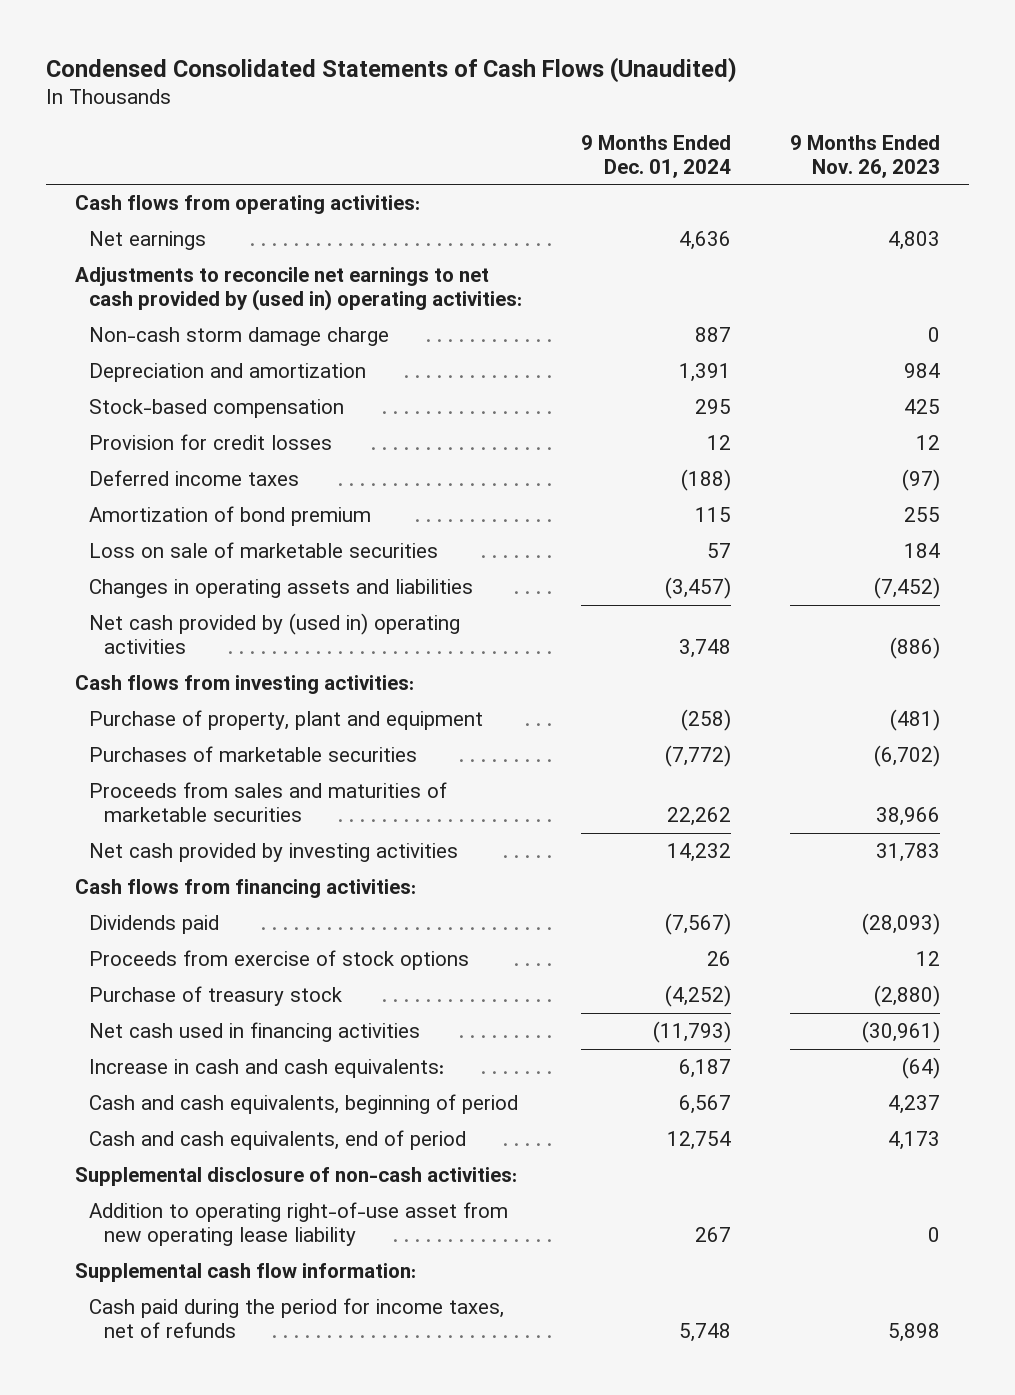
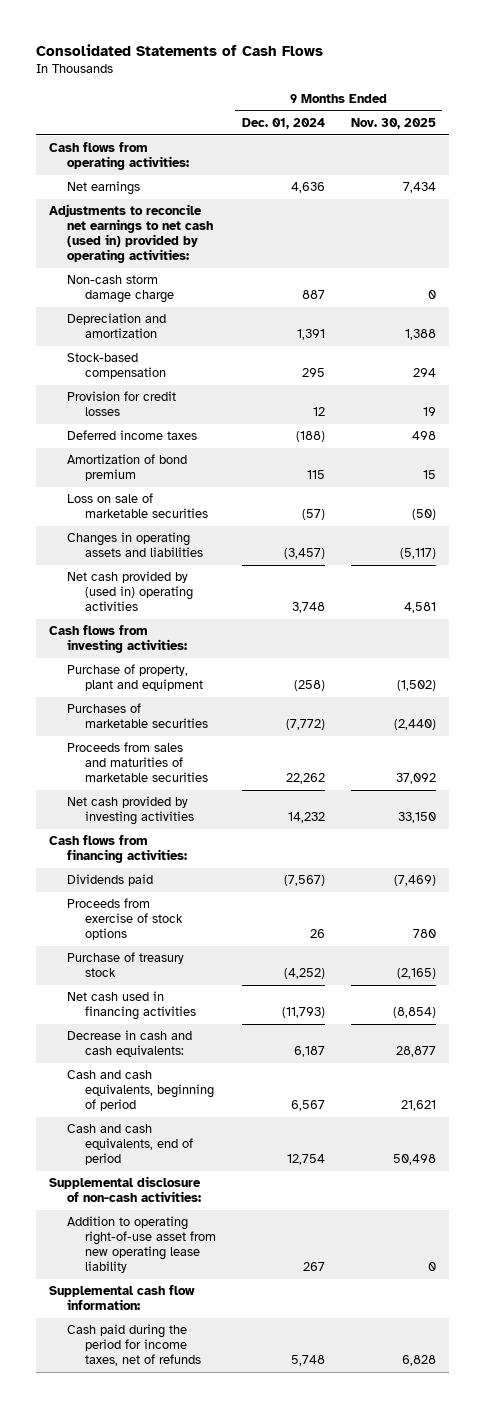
[45,57,737,84] Condensed Consolidated Statements of Cash Flows (Unaudited) -> [36,44,324,57] Consolidated Statements of Cash Flows
[790,134,941,178] 9 Months Ended Nov. 26, 2023 -> none
none -> [350,117,436,129] Nov. 30, 2025
[74,267,523,311] Adjustments to reconcile net earnings to net cash provided by (used in) operating activities: -> [49,204,214,264] Adjustments to reconcile net earnings to net cash (used in) provided by operating activities:
[707,543,732,559] 57 -> [301,509,325,521] (57)
[89,1059,445,1079] Increase in cash and cash equivalents: -> [67,1030,193,1058] Decrease in cash and cash equivalents:

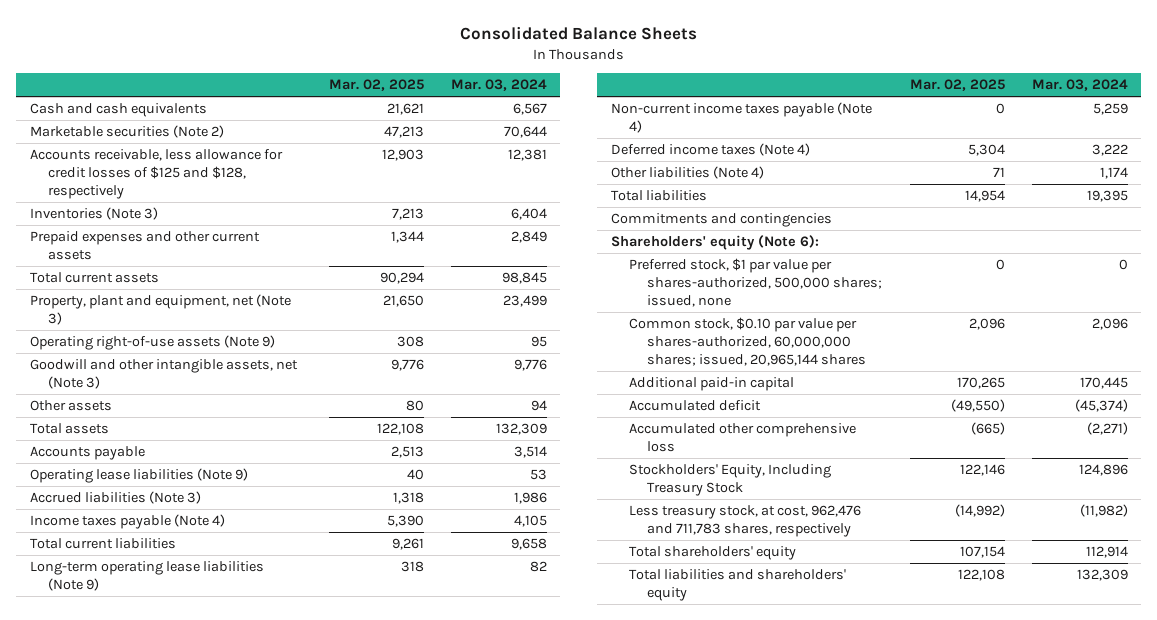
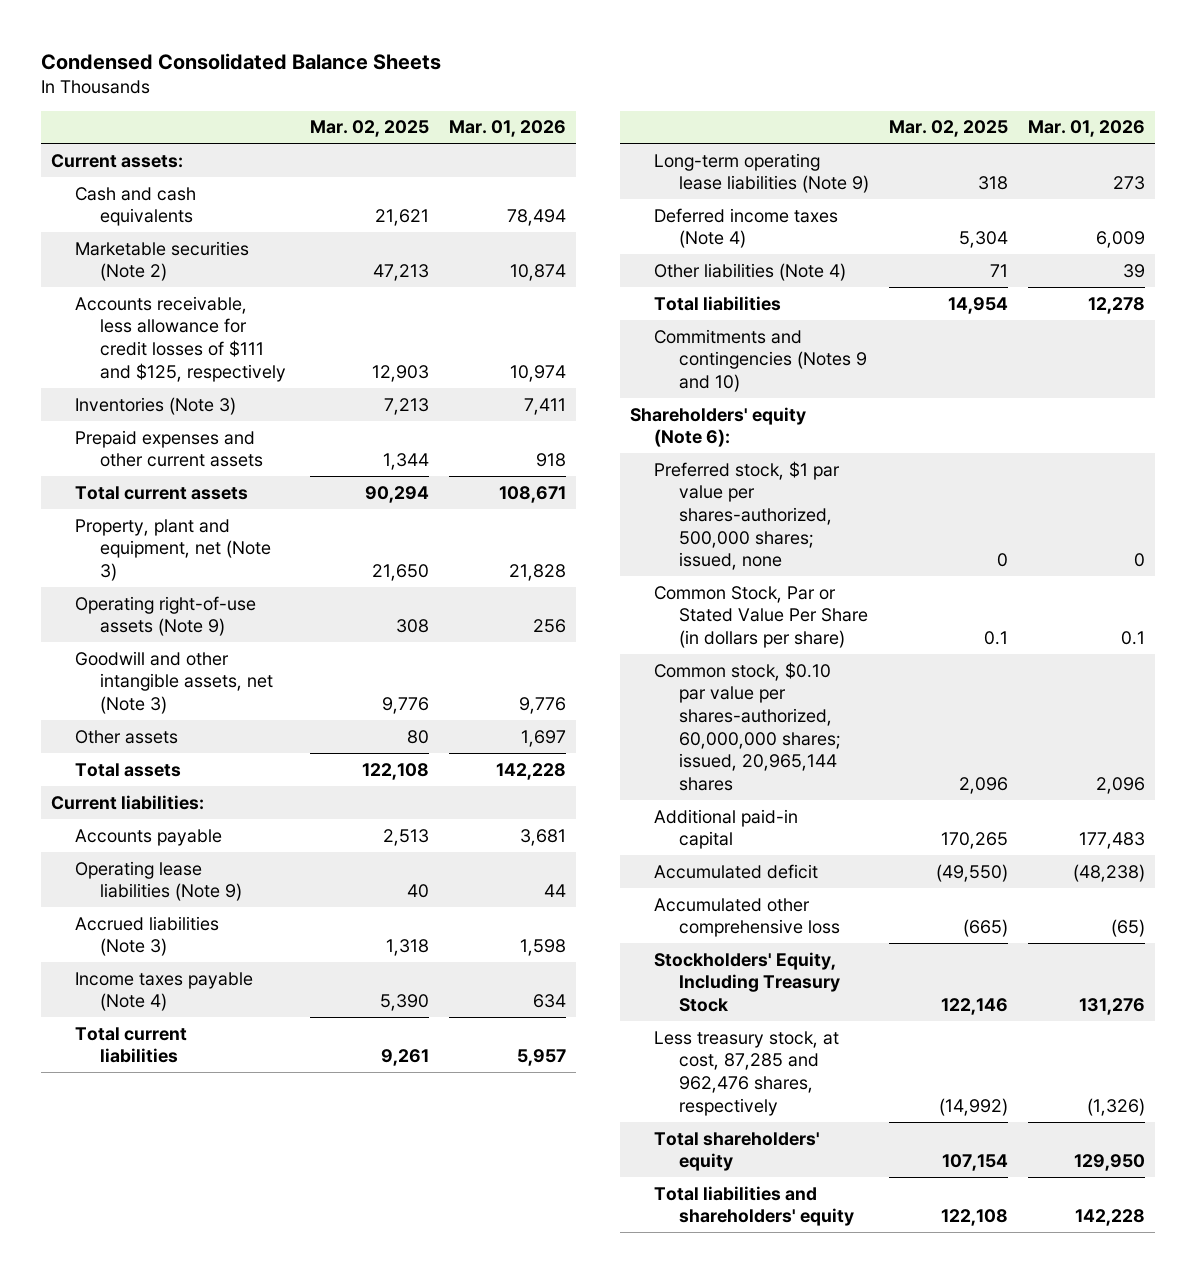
[459,25,697,40] Consolidated Balance Sheets -> [41,52,442,70] Condensed Consolidated Balance Sheets
[450,79,547,92] Mar. 03, 2024 -> none
none -> [448,120,566,138] Mar. 01, 2026
none -> [51,153,184,168] Current assets:
[29,149,283,199] Accounts receivable, less allowance for credit losses of $125 and $128, respectively -> [75,295,286,382] Accounts receivable, less allowance for credit losses of $111 and $125, respectively
none -> [51,794,205,810] Current liabilities:
[610,102,872,133] Non-current income taxes payable (Note 4) -> none
[610,213,832,228] Commitments and contingencies -> [654,328,867,392] Commitments and contingencies (Notes 9 and 10)
none -> [654,585,868,648] Common Stock, Par or Stated Value Per Share (in dollars per share)
[628,505,861,537] Less treasury stock, at cost, 962,476 and 711,783 shares, respectively -> [654,1030,840,1116] Less treasury stock, at cost, 87,285 and 962,476 shares, respectively

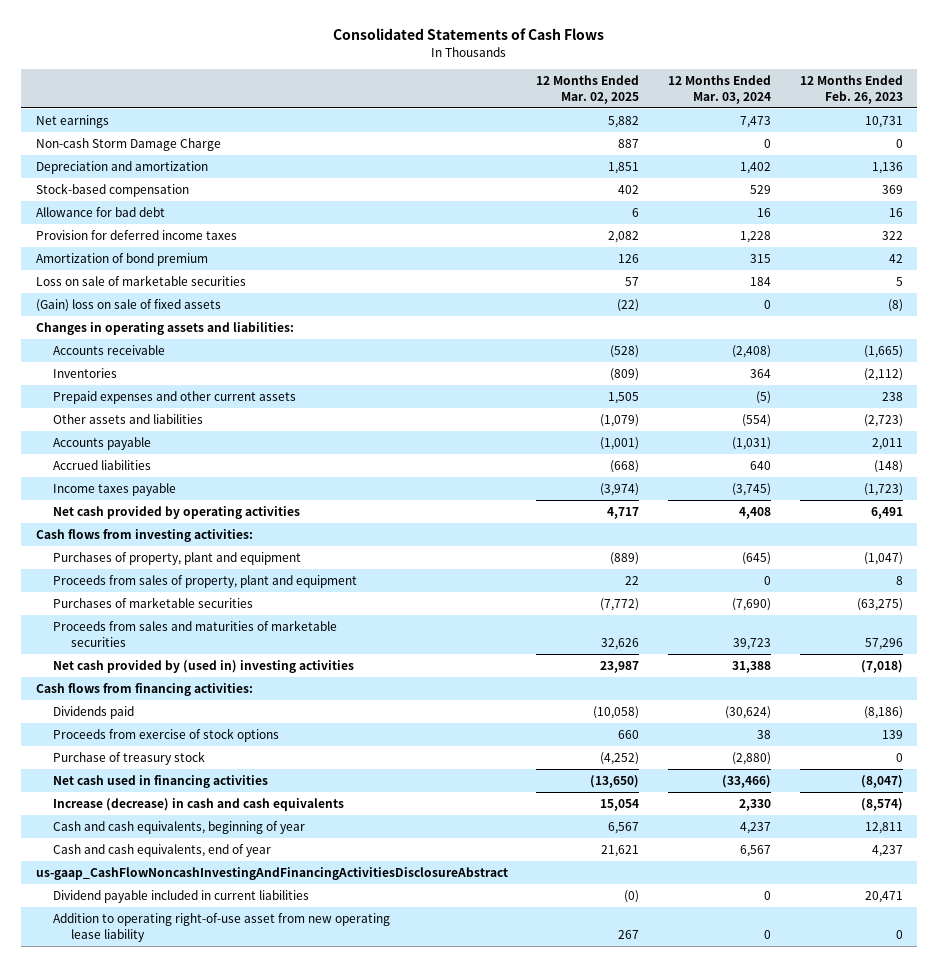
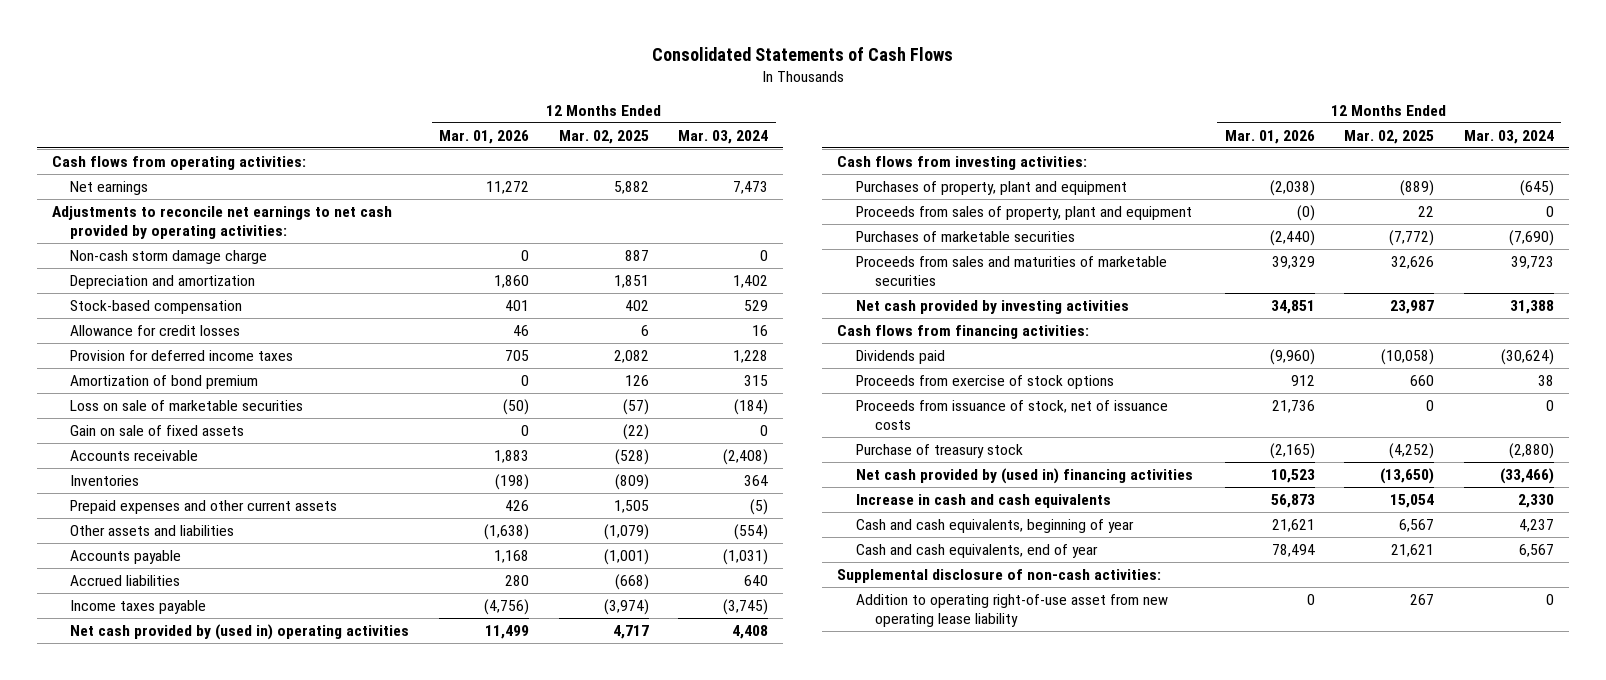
[799,74,903,104] 12 Months Ended Feb. 26, 2023 -> none
none -> [439,129,530,144] Mar. 01, 2026
none -> [51,156,306,171] Cash flows from operating activities:
none -> [51,206,392,239] Adjustments to reconcile net earnings to net cash provided by operating activities:
[35,137,221,151] Non-cash Storm Damage Charge -> [70,250,268,265] Non-cash storm damage charge
[35,206,165,217] Allowance for bad debt -> [70,325,241,337] Allowance for credit losses
[35,321,294,335] Changes in operating assets and liabilities: -> none
[625,276,640,286] 57 -> [622,399,649,416] (57)
[749,276,771,286] 184 -> [734,399,769,416] (184)
[35,298,221,312] (Gain) loss on sale of fixed assets -> [70,425,245,437] Gain on sale of fixed assets
[53,505,301,519] Net cash provided by operating activities -> [70,624,410,641] Net cash provided by (used in) operating activities
[53,659,355,673] Net cash provided by (used in) investing activities -> [855,300,1129,315] Net cash provided by investing activities
none -> [855,400,1168,430] Proceeds from issuance of stock, net of issuance costs
[53,774,269,788] Net cash used in financing activities -> [855,468,1193,485] Net cash provided by (used in) financing activities
[53,797,345,811] Increase (decrease) in cash and cash equivalents -> [855,494,1111,509] Increase in cash and cash equivalents
[53,889,310,903] Dividend payable included in current liabilities -> none
[35,866,508,880] us-gaap_CashFlowNoncashInvestingAndFinancingActivitiesDisclosureAbstract -> [837,569,1162,584] Supplemental disclosure of non-cash activities:

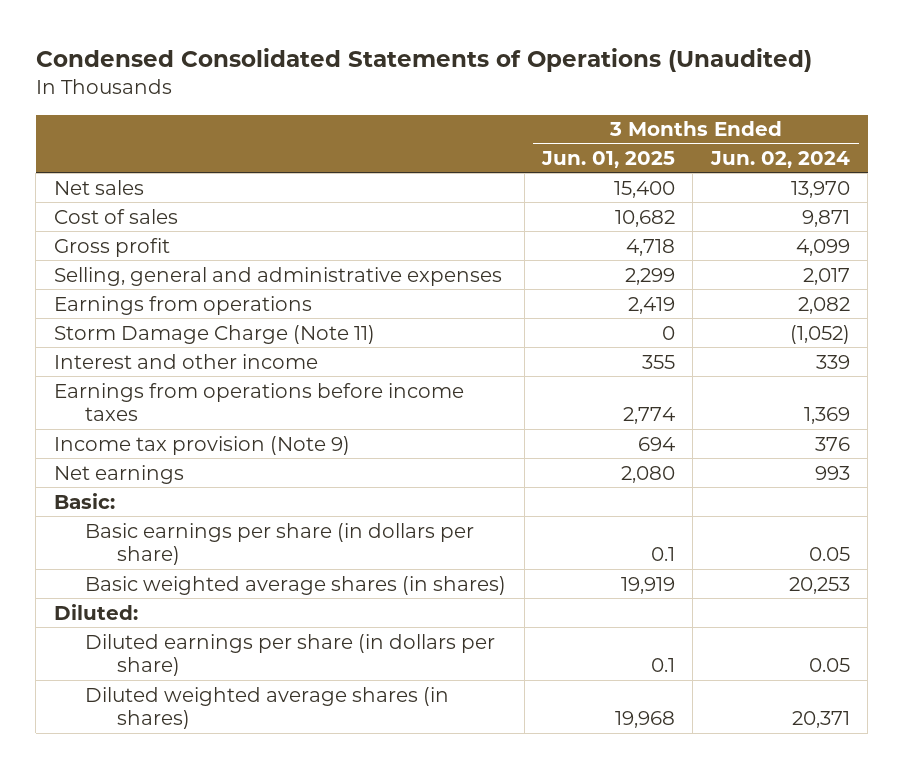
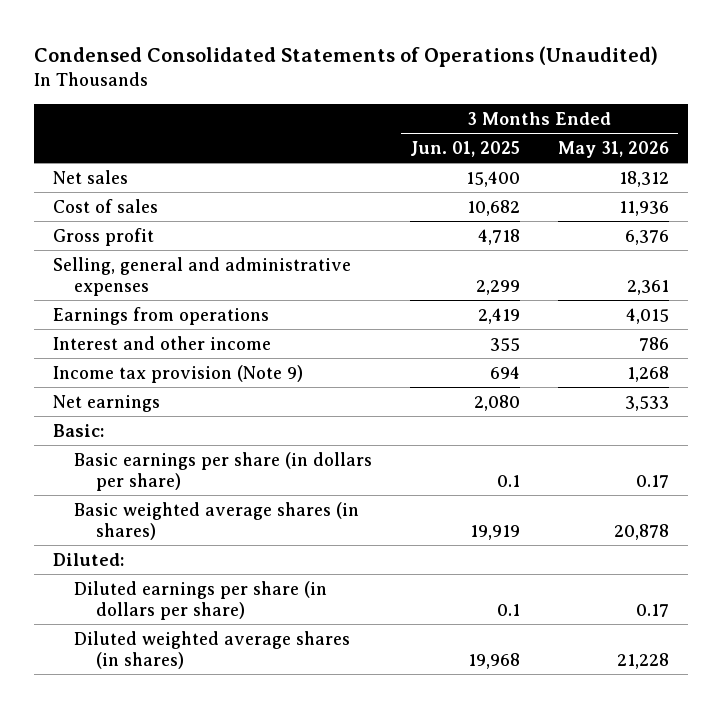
[709,151,850,169] Jun. 02, 2024 -> none
none -> [557,140,669,158] May 31, 2026
[53,324,375,344] Storm Damage Charge (Note 11) -> none
[53,382,464,422] Earnings from operations before income taxes -> none

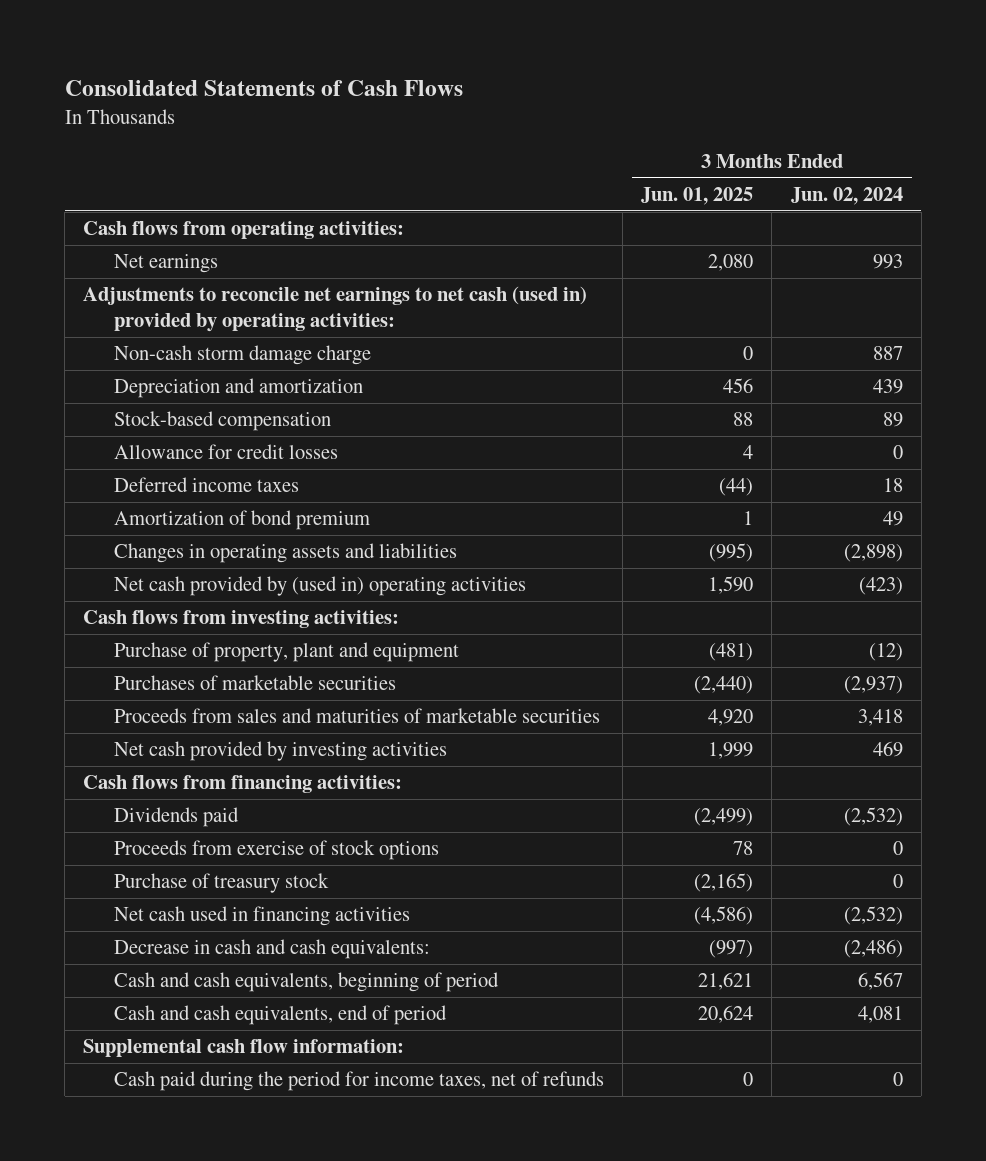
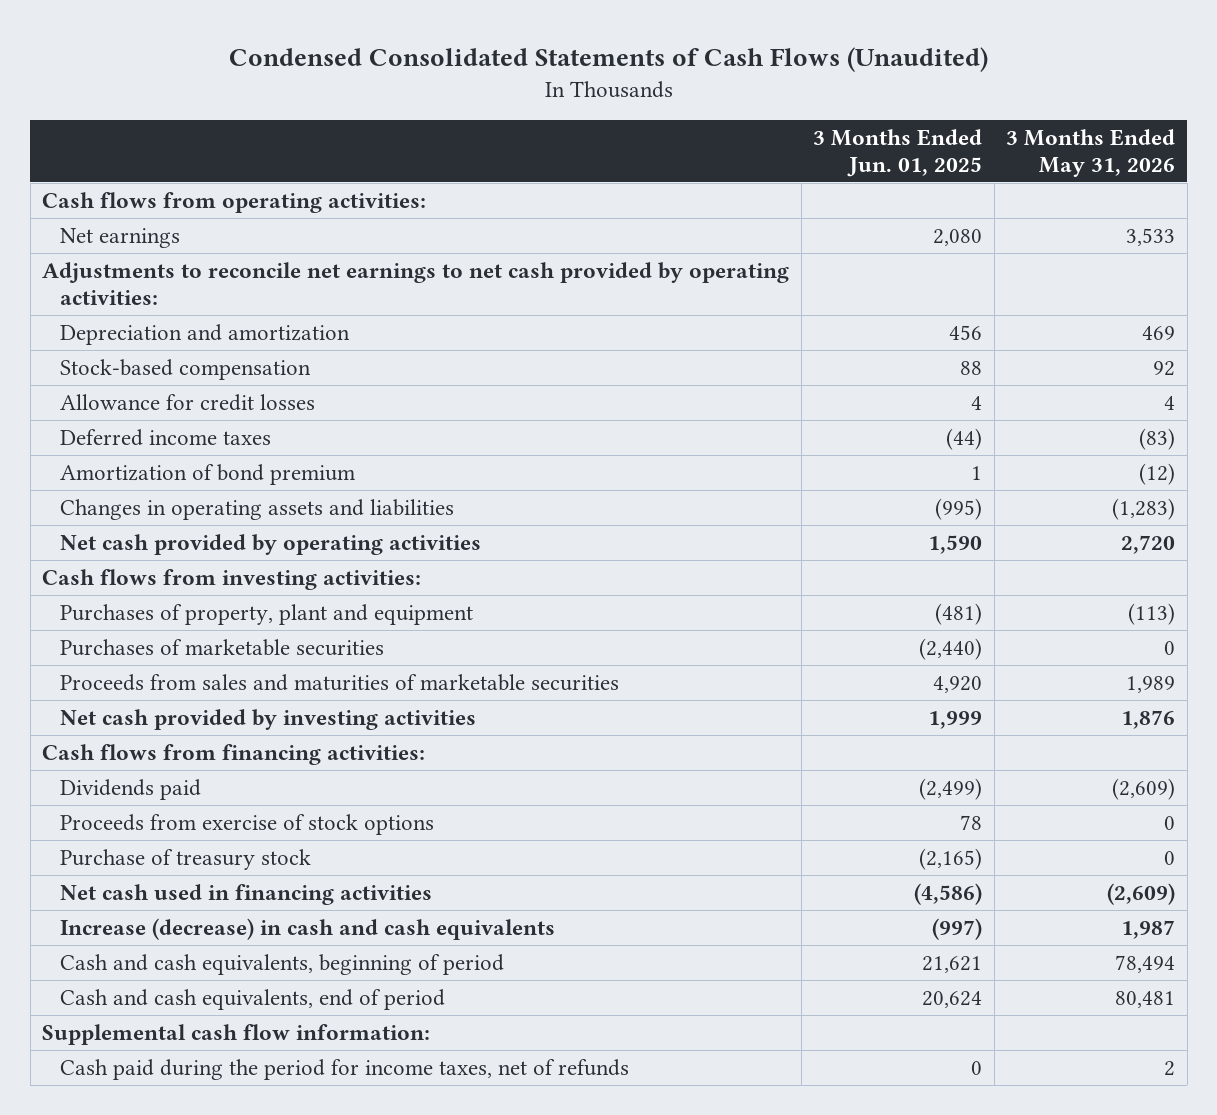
[64,80,463,97] Consolidated Statements of Cash Flows -> [228,46,988,72] Condensed Consolidated Statements of Cash Flows (Unaudited)
[790,186,903,205] Jun. 02, 2024 -> none
none -> [1006,128,1176,177] 3 Months Ended May 31, 2026
[113,345,371,366] Non-cash storm damage charge -> none
[83,286,588,332] Adjustments to reconcile net earnings to net cash (used in) provided by operating activities: -> [42,261,790,306] Adjustments to reconcile net earnings to net cash provided by operating activities:
[113,576,526,597] Net cash provided by (used in) operating activities -> [59,533,481,555] Net cash provided by operating activities
[113,642,459,663] Purchase of property, plant and equipment -> [59,603,473,625] Purchases of property, plant and equipment
[113,939,430,960] Decrease in cash and cash equivalents: -> [59,917,555,940] Increase (decrease) in cash and cash equivalents

